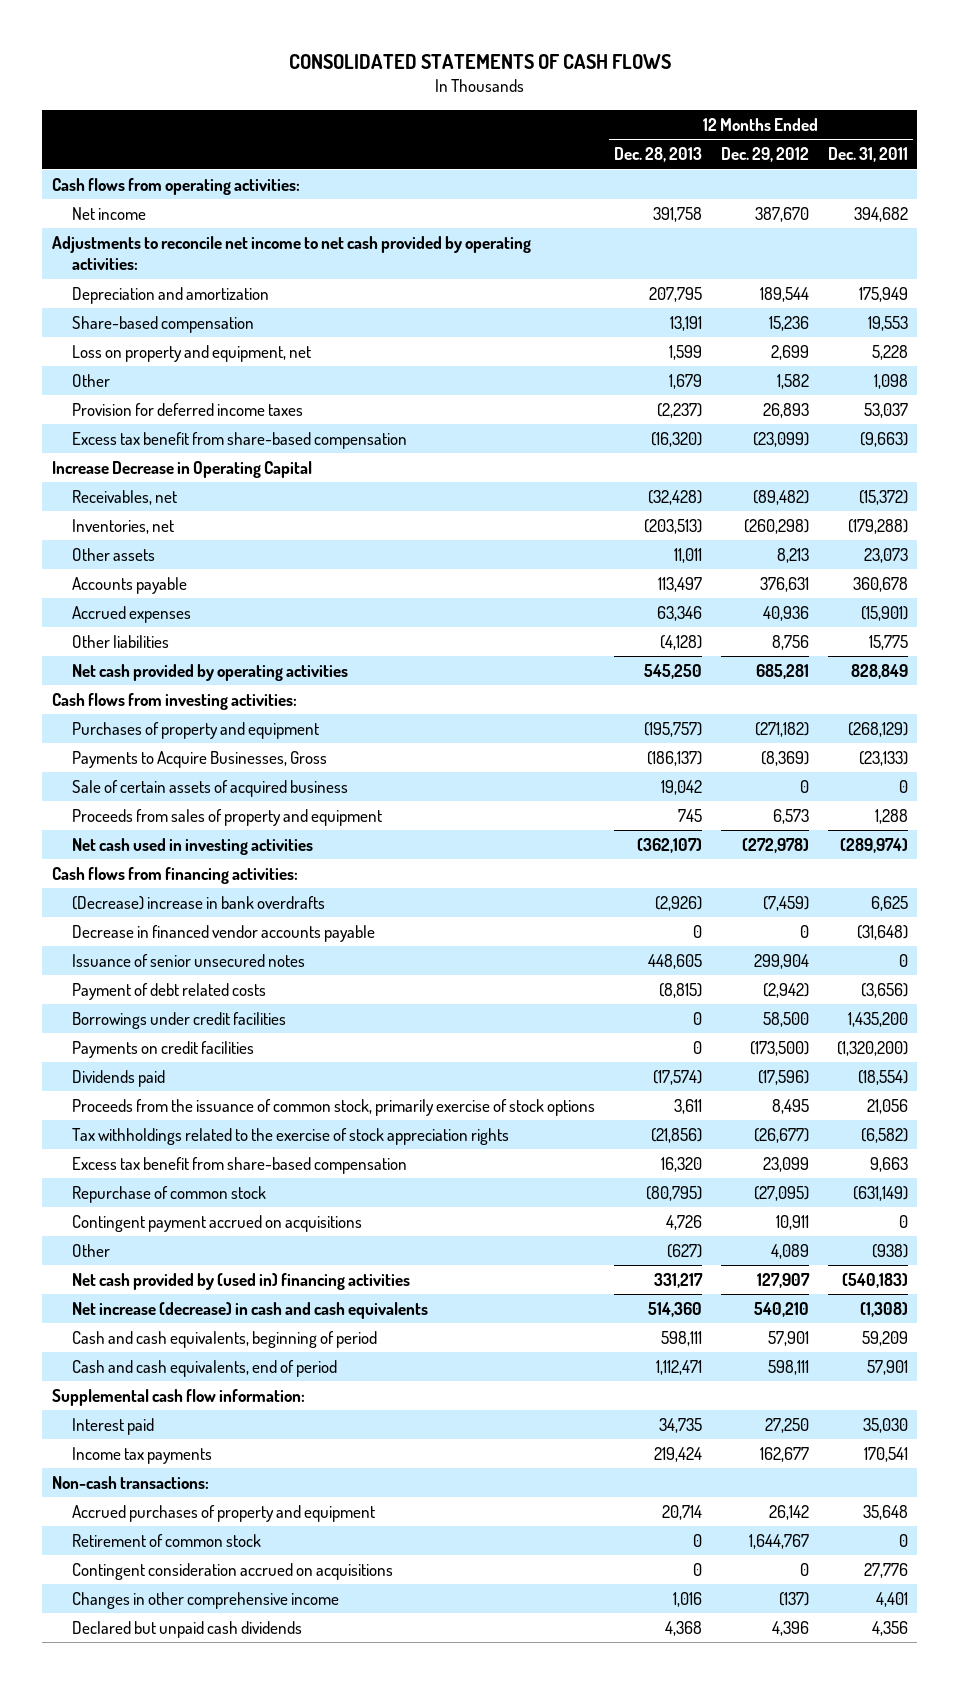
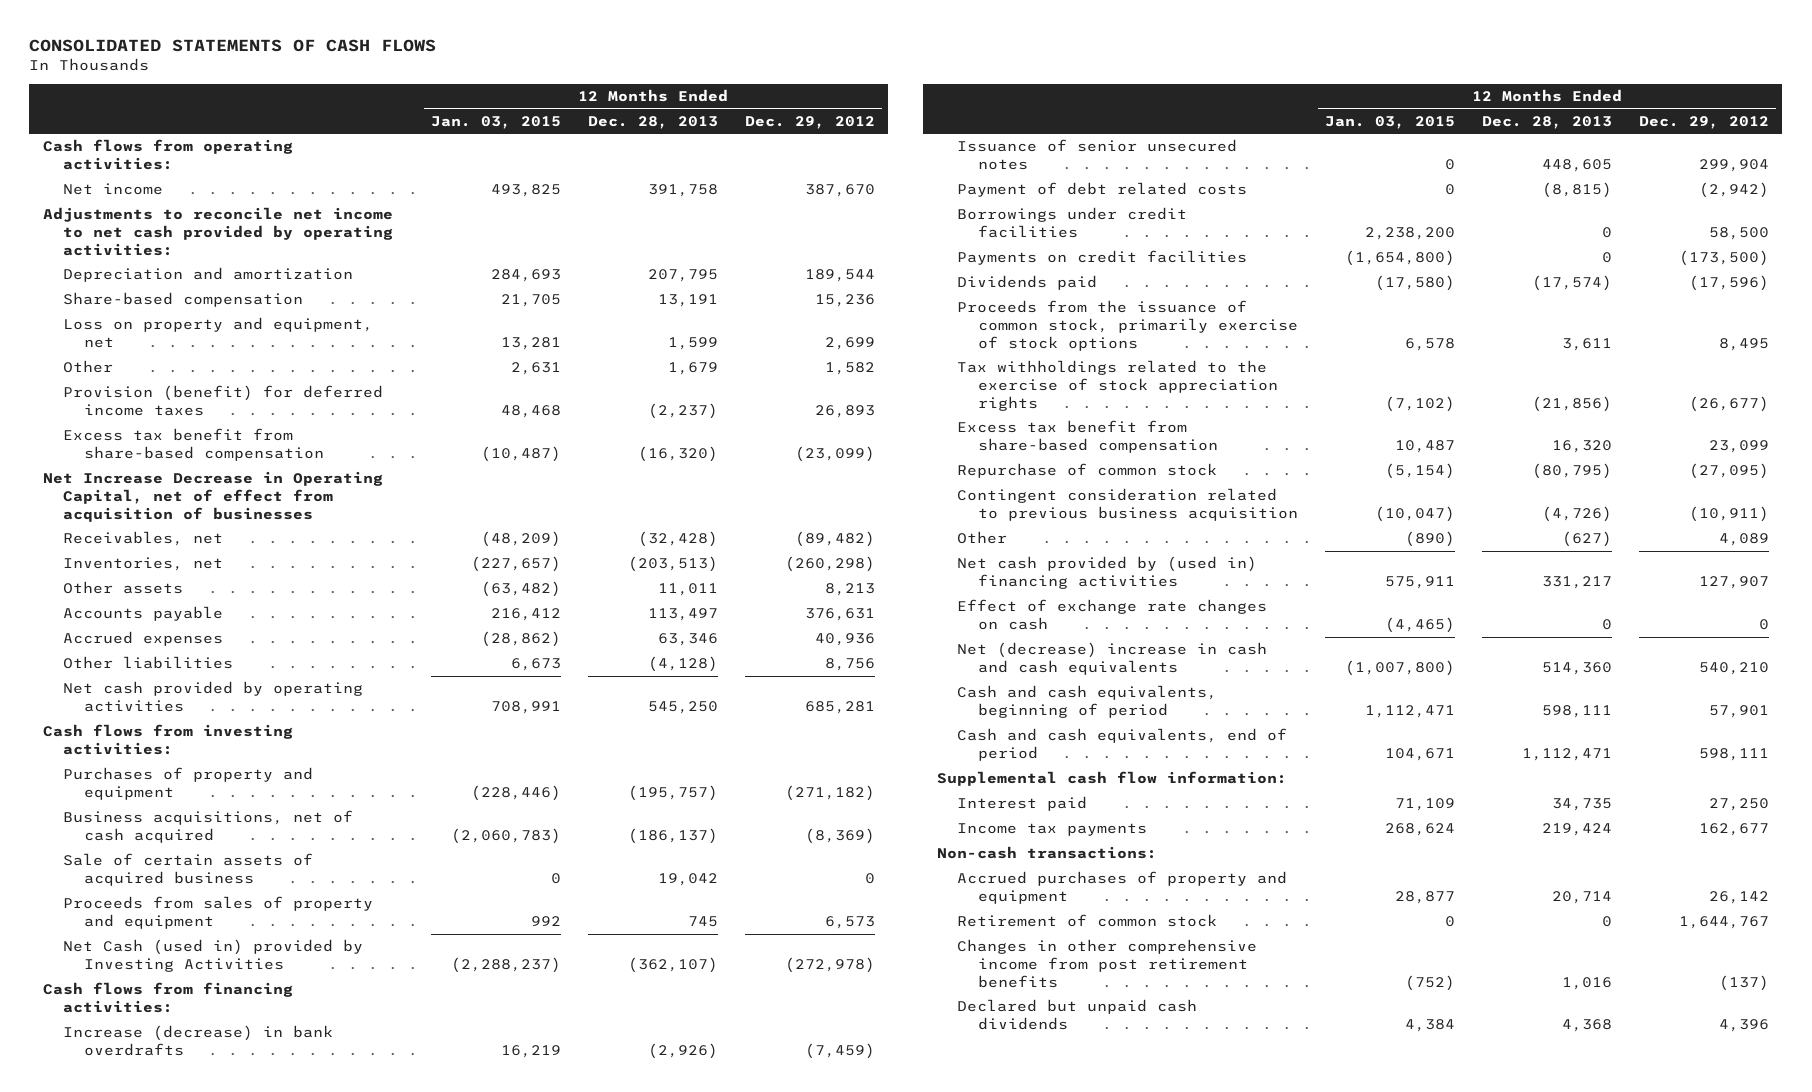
[827,147,908,163] Dec. 31, 2011 -> none
none -> [431,115,562,129] Jan. 03, 2015
[71,403,303,417] Provision for deferred income taxes -> [63,385,384,417] Provision (benefit) for deferred income taxes
[52,461,313,479] Increase Decrease in Operating Capital -> [42,471,383,522] Net Increase Decrease in Operating Capital, net of effect from acquisition of businesses
[71,751,327,769] Payments to Acquire Businesses, Gross -> [63,810,354,844] Business acquisitions, net of cash acquired
[71,838,313,856] Net cash used in investing activities -> [63,939,364,973] Net Cash (used in) provided by Investing Activities
[71,925,375,943] Decrease in financed vendor accounts payable -> none
[71,896,325,911] (Decrease) increase in bank overdrafts -> [63,1025,334,1057] Increase (decrease) in bank overdrafts
[71,1215,362,1233] Contingent payment accrued on acquisitions -> [957,488,1299,522] Contingent consideration related to previous business acquisition
[665,1215,702,1231] 4,726 -> [1542,506,1613,523] (4,726)
[775,1215,809,1231] 10,911 -> [1688,506,1769,523] (10,911)
none -> [957,599,1268,631] Effect of exchange rate changes on cash
[71,1302,428,1320] Net increase (decrease) in cash and cash equivalents -> [957,642,1268,676] Net (decrease) increase in cash and cash equivalents
[71,1563,393,1581] Contingent consideration accrued on acquisitions -> none
[71,1592,339,1610] Changes in other comprehensive income -> [957,939,1258,988] Changes in other comprehensive income from post retirement benefits

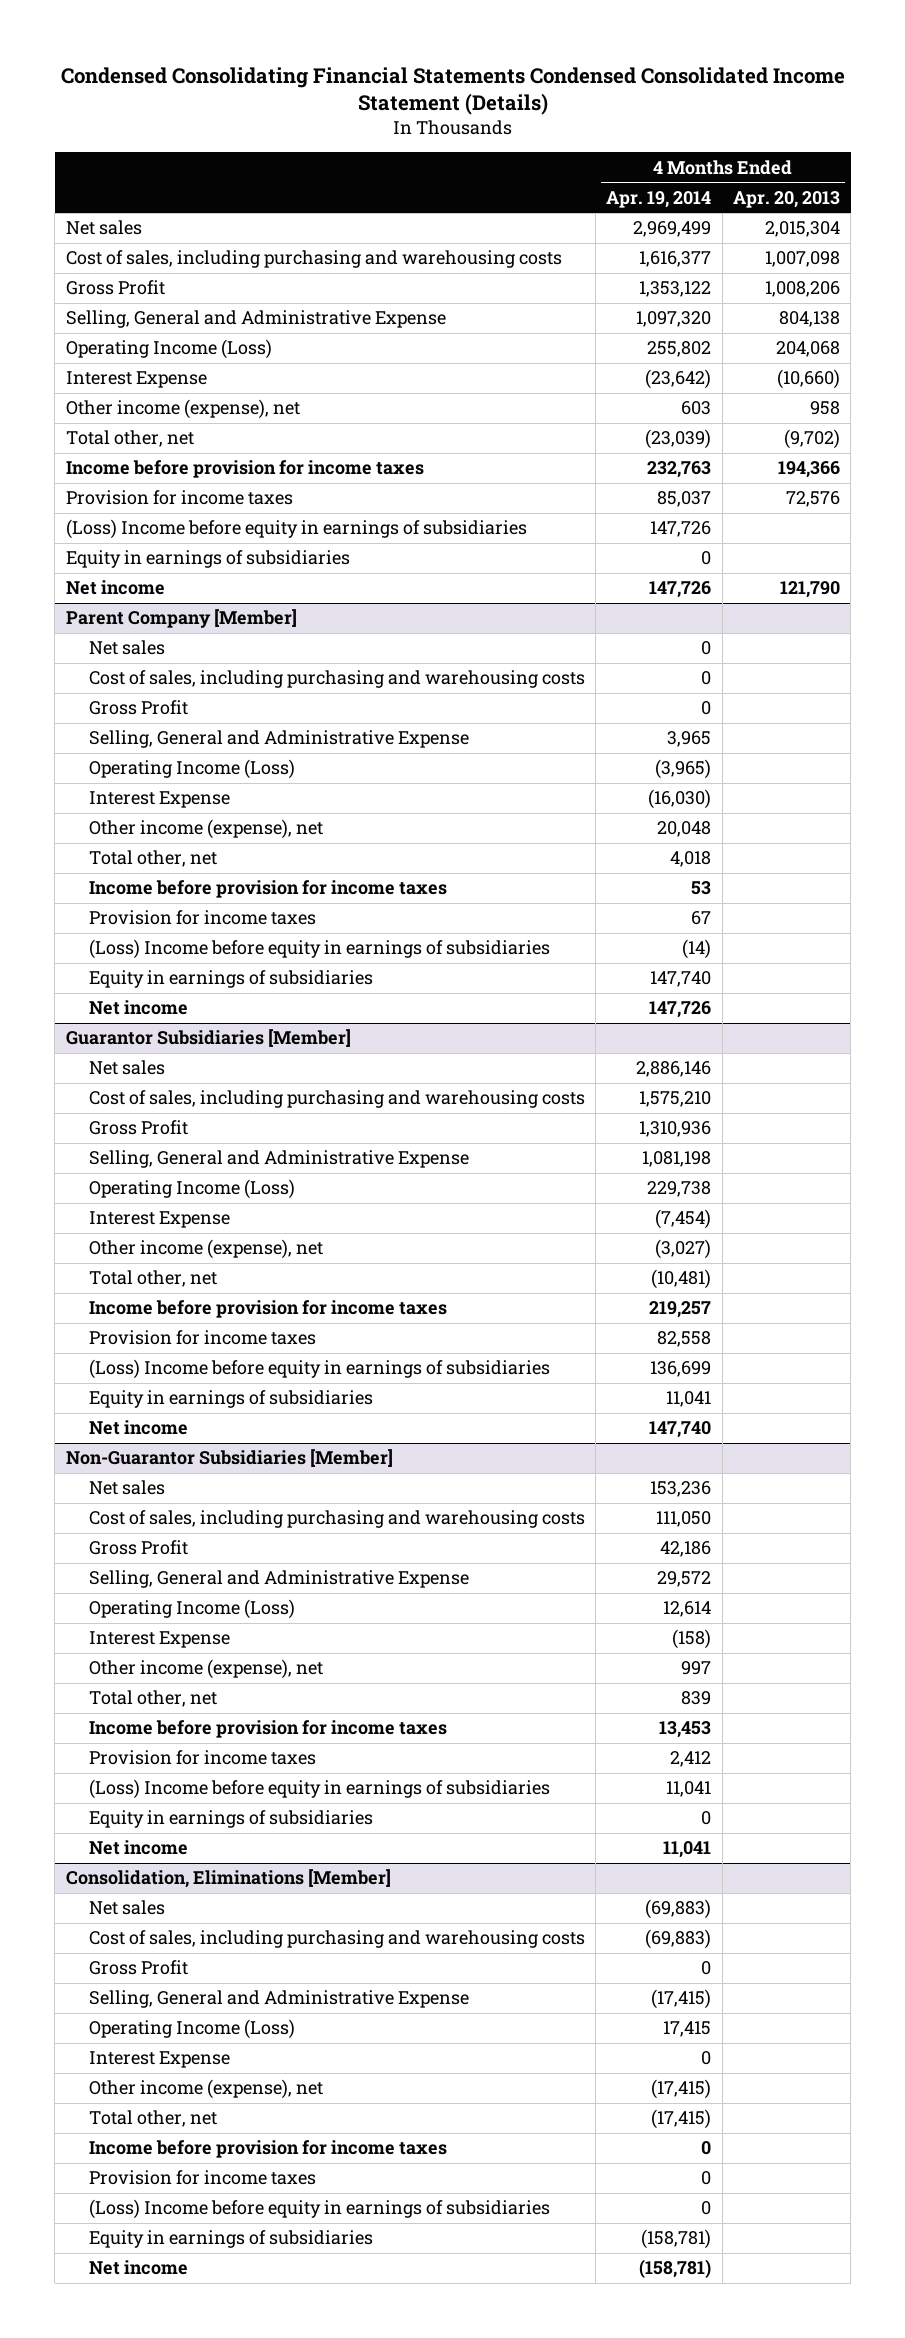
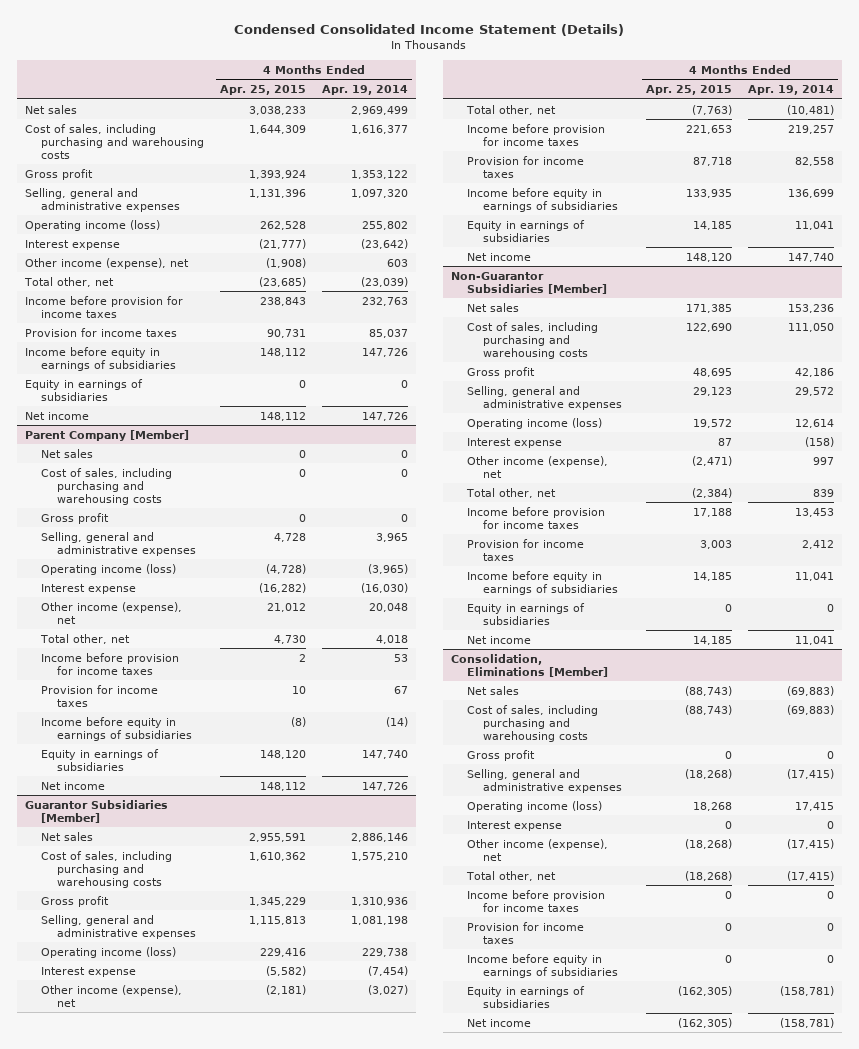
[60,66,845,116] Condensed Consolidating Financial Statements Condensed Consolidated Income Statement (Details) -> [234,23,625,36] Condensed Consolidated Income Statement (Details)
[732,190,840,208] Apr. 20, 2013 -> none
none -> [219,85,306,96] Apr. 25, 2015
[65,280,165,296] Gross Profit -> [24,168,93,180] Gross profit
[65,310,446,329] Selling, General and Administrative Expense -> [24,187,180,212] Selling, general and administrative expenses
[65,339,272,360] Operating Income (Loss) -> [24,219,160,231] Operating income (loss)
[65,371,207,389] Interest Expense -> [24,239,120,250] Interest expense
[65,519,527,540] (Loss) Income before equity in earnings of subsidiaries -> [24,346,176,371] Income before equity in earnings of subsidiaries
[88,700,188,716] Gross Profit -> [40,512,109,524] Gross profit
[88,730,469,749] Selling, General and Administrative Expense -> [40,531,196,556] Selling, general and administrative expenses
[88,759,295,780] Operating Income (Loss) -> [40,563,176,575] Operating income (loss)
[88,791,230,809] Interest Expense -> [40,583,136,594] Interest expense
[88,939,550,960] (Loss) Income before equity in earnings of subsidiaries -> [40,716,192,741] Income before equity in earnings of subsidiaries
[88,1120,188,1136] Gross Profit -> [40,895,109,907] Gross profit
[88,1150,469,1169] Selling, General and Administrative Expense -> [40,914,196,939] Selling, general and administrative expenses
[88,1179,295,1200] Operating Income (Loss) -> [40,946,176,958] Operating income (loss)
[88,1211,230,1229] Interest Expense -> [40,966,136,977] Interest expense
[88,1359,550,1380] (Loss) Income before equity in earnings of subsidiaries -> [467,187,619,212] Income before equity in earnings of subsidiaries
[88,1540,188,1556] Gross Profit -> [467,366,536,378] Gross profit
[88,1570,469,1589] Selling, General and Administrative Expense -> [467,385,623,410] Selling, general and administrative expenses
[88,1599,295,1620] Operating Income (Loss) -> [467,417,603,429] Operating income (loss)
[88,1631,230,1649] Interest Expense -> [467,437,563,448] Interest expense
[88,1779,550,1800] (Loss) Income before equity in earnings of subsidiaries -> [467,570,619,595] Income before equity in earnings of subsidiaries
[88,1960,188,1976] Gross Profit -> [467,749,536,761] Gross profit
[88,1990,469,2009] Selling, General and Administrative Expense -> [467,768,623,793] Selling, general and administrative expenses
[88,2019,295,2040] Operating Income (Loss) -> [467,800,603,812] Operating income (loss)
[88,2051,230,2069] Interest Expense -> [467,820,563,831] Interest expense
[88,2199,550,2220] (Loss) Income before equity in earnings of subsidiaries -> [467,953,619,978] Income before equity in earnings of subsidiaries

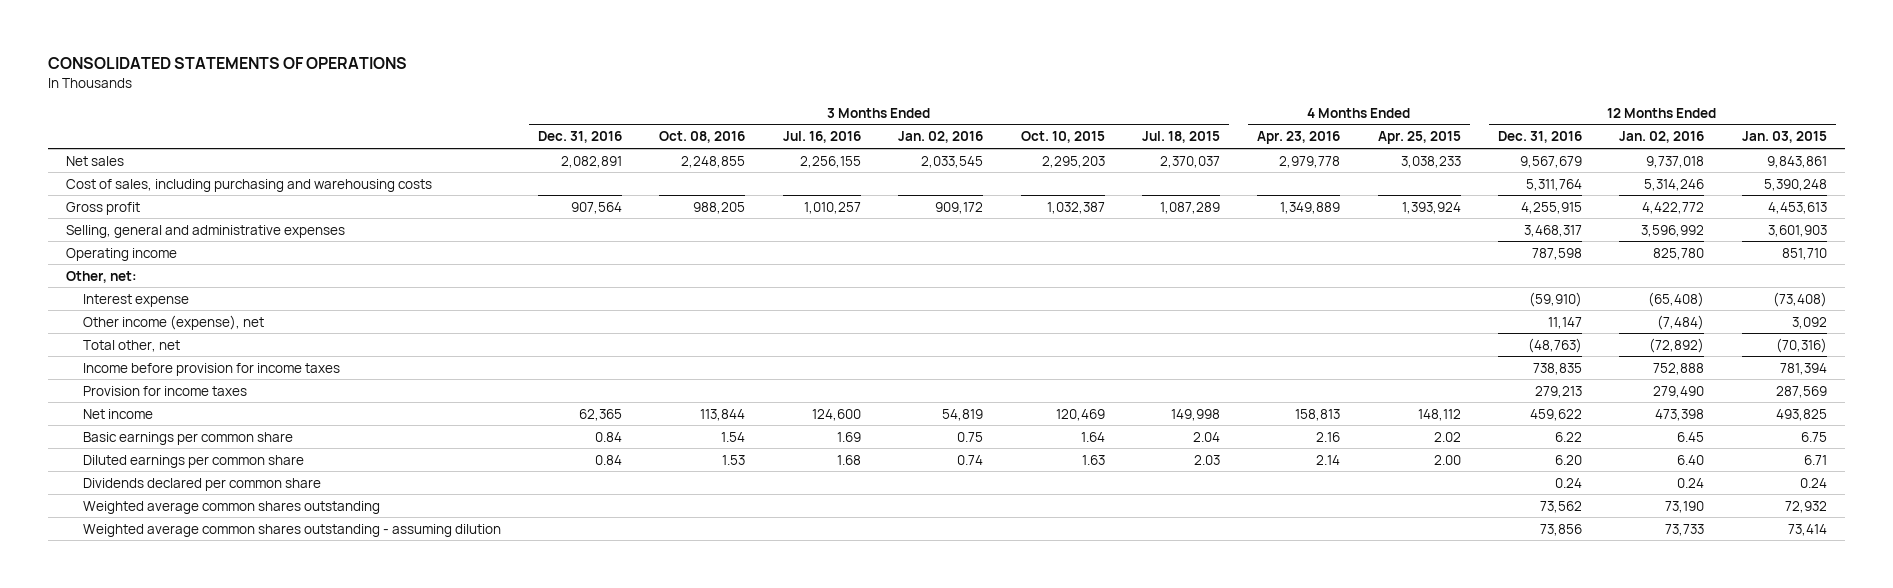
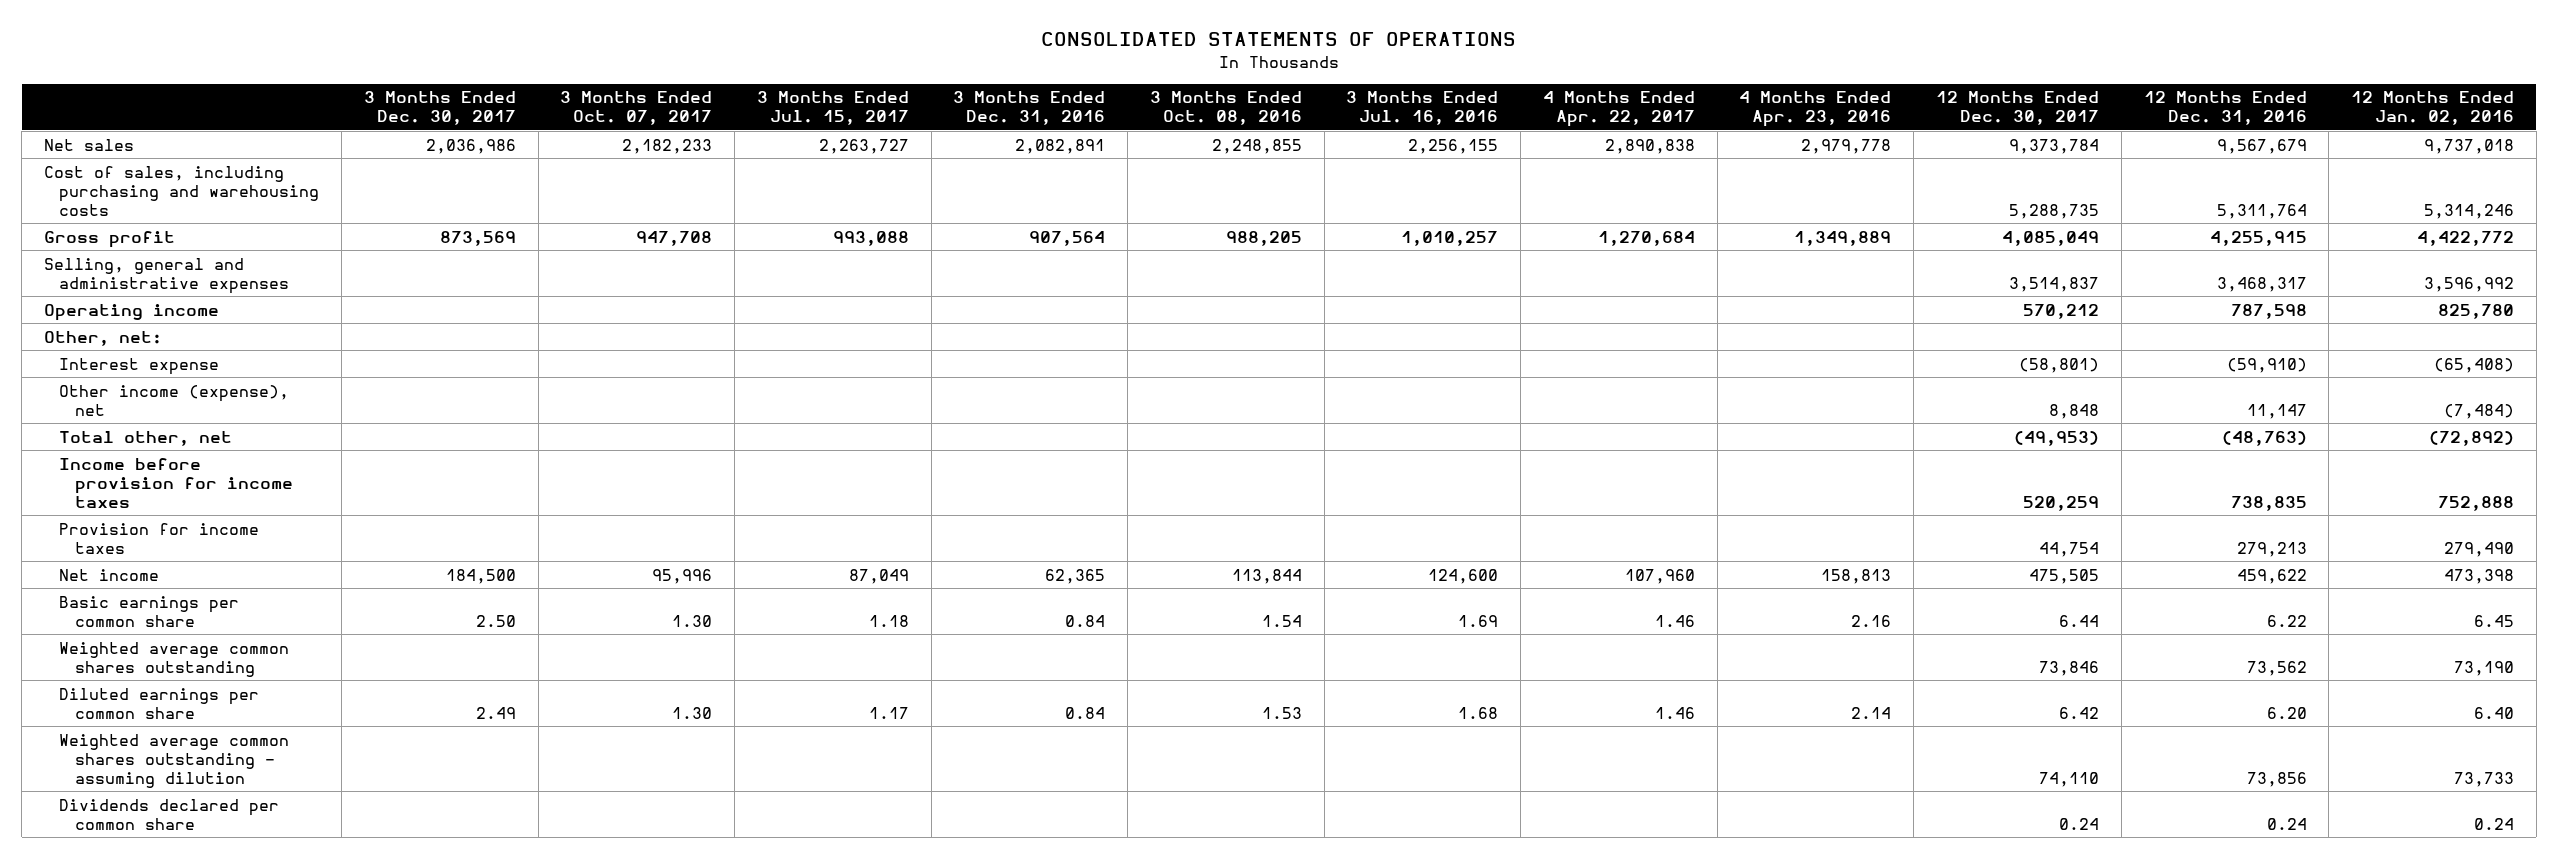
[898,131,984,144] Jan. 02, 2016 -> none
[1020,131,1105,144] Oct. 10, 2015 -> none
[1141,131,1220,144] Jul. 18, 2015 -> none
[1377,131,1461,145] Apr. 25, 2015 -> none
[1741,131,1827,144] Jan. 03, 2015 -> none
none -> [363,91,516,126] 3 Months Ended Dec. 30, 2017
none -> [560,91,713,126] 3 Months Ended Oct. 07, 2017
none -> [756,91,909,126] 3 Months Ended Jul. 15, 2017
none -> [1542,91,1695,128] 4 Months Ended Apr. 22, 2017
none -> [1935,91,2099,126] 12 Months Ended Dec. 30, 2017
[82,454,304,468] Diluted earnings per common share -> [59,687,260,719] Diluted earnings per common share
[82,477,321,491] Dividends declared per common share -> [59,798,280,830] Dividends declared per common share

